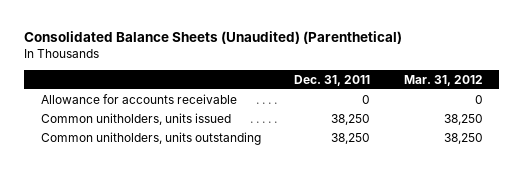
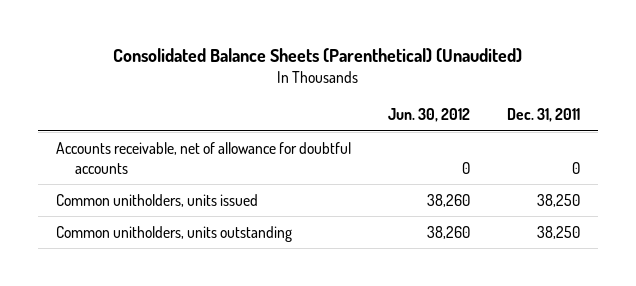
[23,31,402,45] Consolidated Balance Sheets (Unaudited) (Parenthetical) -> [113,48,523,64] Consolidated Balance Sheets (Parenthetical) (Unaudited)
[403,74,483,86] Mar. 31, 2012 -> none
none -> [388,108,471,123] Jun. 30, 2012
[40,93,237,104] Allowance for accounts receivable -> [56,141,352,174] Accounts receivable, net of allowance for doubtful accounts

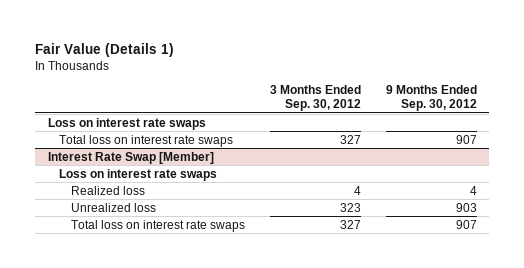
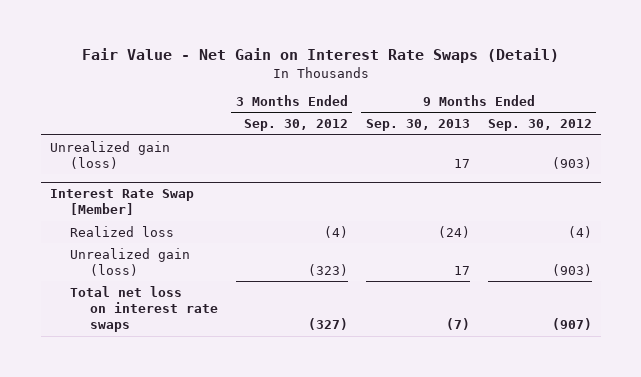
[35,42,175,57] Fair Value (Details 1) -> [81,48,559,64] Fair Value - Net Gain on Interest Rate Swaps (Detail)
none -> [365,119,470,132] Sep. 30, 2013
[47,117,206,130] Loss on interest rate swaps -> none
[59,134,234,147] Total loss on interest rate swaps -> none
none -> [49,140,170,169] Unrealized gain (loss)
[59,168,218,181] Loss on interest rate swaps -> none
[353,185,361,195] 4 -> [323,225,348,238] (4)
[469,185,477,195] 4 -> [567,225,592,238] (4)
[70,202,156,212] Unrealized loss -> [69,247,190,276] Unrealized gain (loss)
[339,202,361,212] 323 -> [307,263,348,276] (323)
[455,202,477,212] 903 -> [551,263,592,276] (903)
[70,219,245,232] Total loss on interest rate swaps -> [69,285,218,333] Total net loss on interest rate swaps
[339,219,361,229] 327 -> [307,318,348,331] (327)
[455,219,477,229] 907 -> [551,318,592,331] (907)

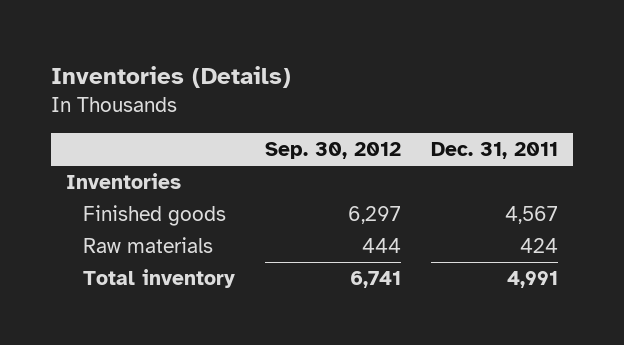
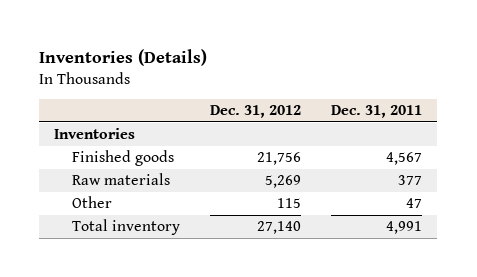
[265,142,402,160] Sep. 30, 2012 -> none
none -> [210,105,302,119] Dec. 31, 2012
[520,238,559,254] 424 -> [398,175,423,186] 377
none -> [71,196,112,209] Other

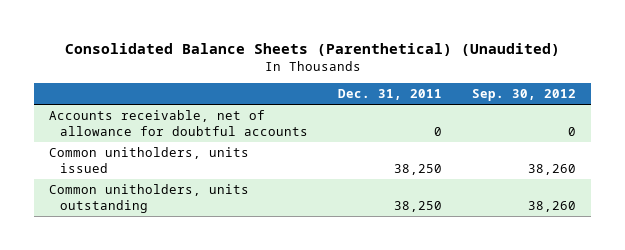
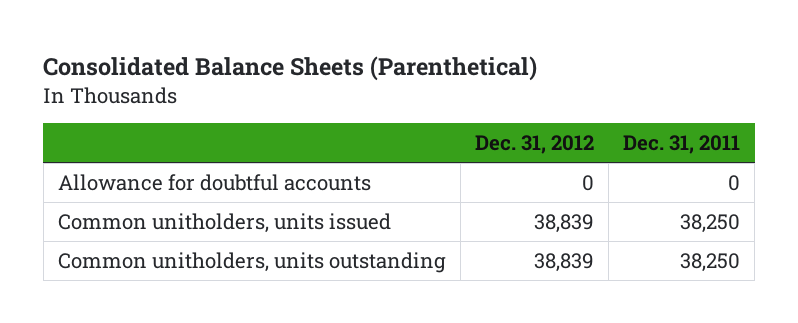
[64,42,560,56] Consolidated Balance Sheets (Parenthetical) (Unaudited) -> [43,56,538,82] Consolidated Balance Sheets (Parenthetical)
[472,89,577,102] Sep. 30, 2012 -> none
none -> [475,135,595,155] Dec. 31, 2012
[49,110,308,136] Accounts receivable, net of allowance for doubtful accounts -> [57,173,371,191] Allowance for doubtful accounts

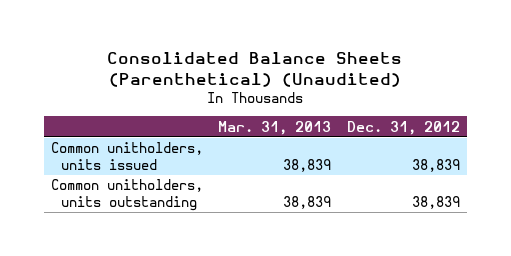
[43,56,538,82] Consolidated Balance Sheets (Parenthetical) -> [107,52,403,88] Consolidated Balance Sheets (Parenthetical) (Unaudited)
[623,135,741,155] Dec. 31, 2011 -> none
none -> [218,120,332,135] Mar. 31, 2013
[57,173,371,191] Allowance for doubtful accounts -> none

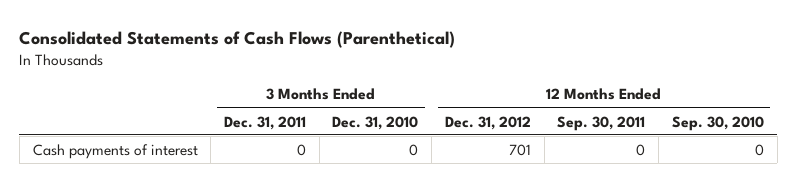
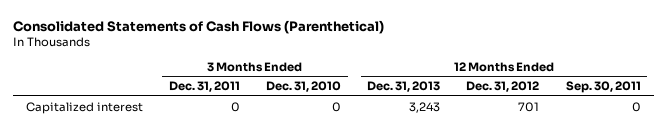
[671,115,764,131] Sep. 30, 2010 -> none
none -> [367,81,441,93] Dec. 31, 2013
[32,143,198,159] Cash payments of interest -> [25,101,143,114] Capitalized interest

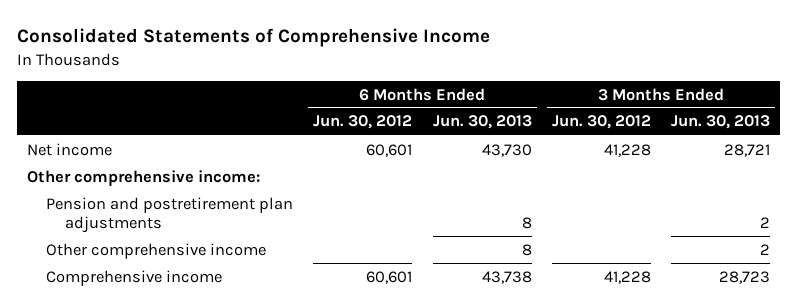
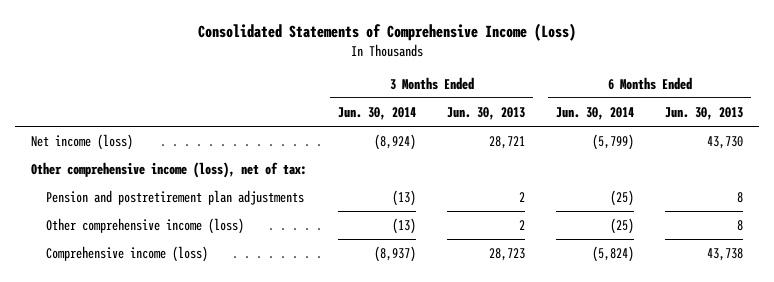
[16,28,490,48] Consolidated Statements of Comprehensive Income -> [198,22,577,41] Consolidated Statements of Comprehensive Income (Loss)
[313,115,413,130] Jun. 30, 2012 -> none
[551,115,651,130] Jun. 30, 2012 -> none
none -> [337,106,416,120] Jun. 30, 2014
none -> [556,106,635,120] Jun. 30, 2014
[26,142,112,156] Net income -> [30,133,133,150] Net income (loss)
[26,169,260,186] Other comprehensive income: -> [30,161,307,178] Other comprehensive income (loss), net of tax:
[46,242,267,259] Other comprehensive income -> [45,217,244,234] Other comprehensive income (loss)
[46,269,223,286] Comprehensive income -> [45,245,208,262] Comprehensive income (loss)

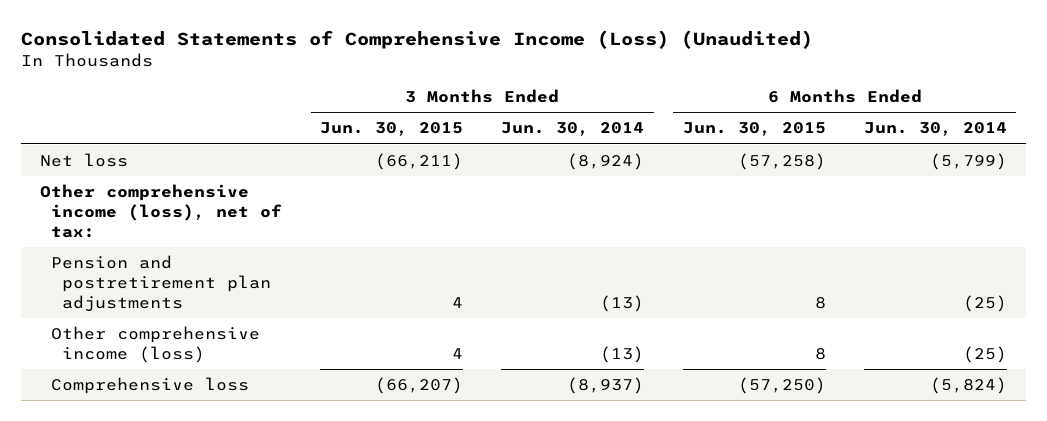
[198,22,577,41] Consolidated Statements of Comprehensive Income (Loss) -> [20,29,813,49] Consolidated Statements of Comprehensive Income (Loss) (Unaudited)
[447,106,526,120] Jun. 30, 2013 -> none
[665,106,744,120] Jun. 30, 2013 -> none
none -> [320,122,464,137] Jun. 30, 2015
none -> [682,122,826,137] Jun. 30, 2015
[30,133,133,150] Net income (loss) -> [39,153,128,168] Net loss
[45,245,208,262] Comprehensive income (loss) -> [50,377,249,395] Comprehensive loss

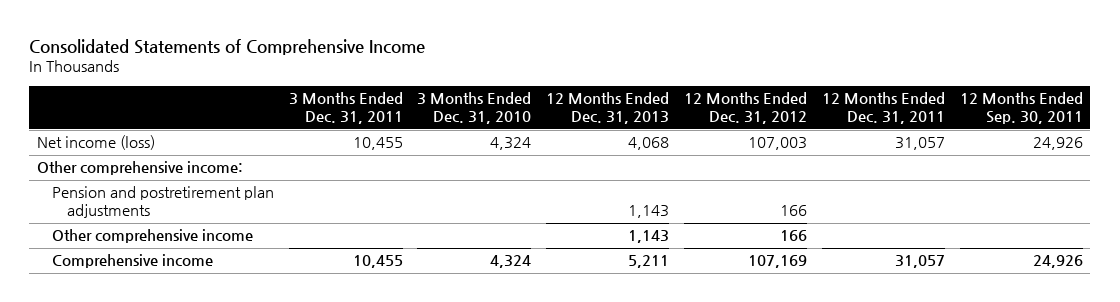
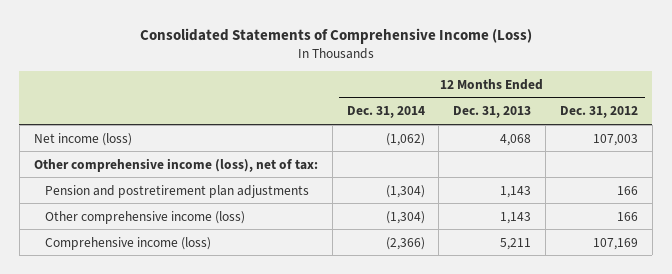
[29,38,426,55] Consolidated Statements of Comprehensive Income -> [139,28,532,45] Consolidated Statements of Comprehensive Income (Loss)
[288,92,403,125] 3 Months Ended Dec. 31, 2011 -> none
[417,92,532,125] 3 Months Ended Dec. 31, 2010 -> none
[821,92,945,125] 12 Months Ended Dec. 31, 2011 -> none
[959,92,1083,125] 12 Months Ended Sep. 30, 2011 -> none
none -> [346,106,425,119] Dec. 31, 2014
[36,161,243,176] Other comprehensive income: -> [33,157,318,172] Other comprehensive income (loss), net of tax:
[51,229,253,244] Other comprehensive income -> [44,210,245,224] Other comprehensive income (loss)
[51,254,213,269] Comprehensive income -> [44,236,211,250] Comprehensive income (loss)

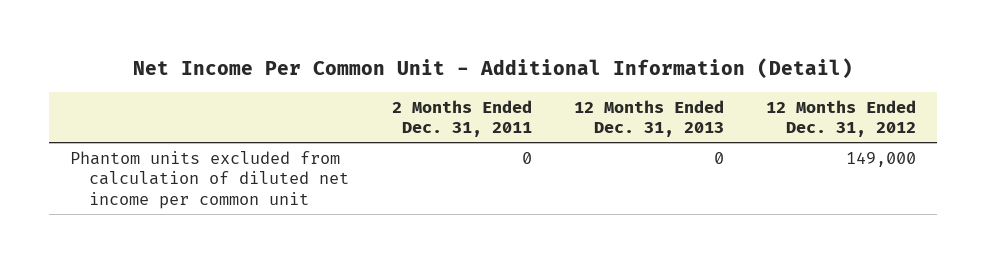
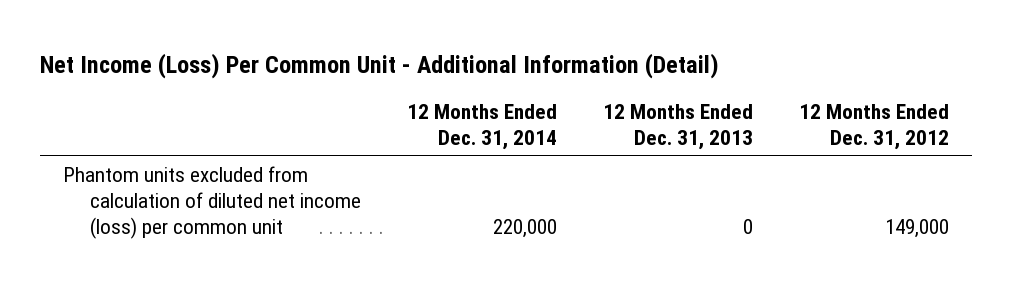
[133,58,854,80] Net Income Per Common Unit - Additional Information (Detail) -> [40,52,720,79] Net Income (Loss) Per Common Unit - Additional Information (Detail)
[391,99,532,138] 2 Months Ended Dec. 31, 2011 -> none
none -> [407,104,558,151] 12 Months Ended Dec. 31, 2014
[70,150,350,210] Phantom units excluded from calculation of diluted net income per common unit -> [63,166,362,240] Phantom units excluded from calculation of diluted net income (loss) per common unit

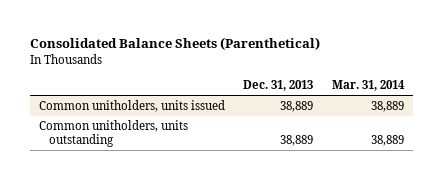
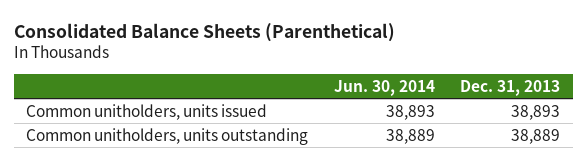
[331,80,405,92] Mar. 31, 2014 -> none
none -> [333,79,435,96] Jun. 30, 2014
[280,101,314,113] 38,889 -> [510,104,560,120] 38,893

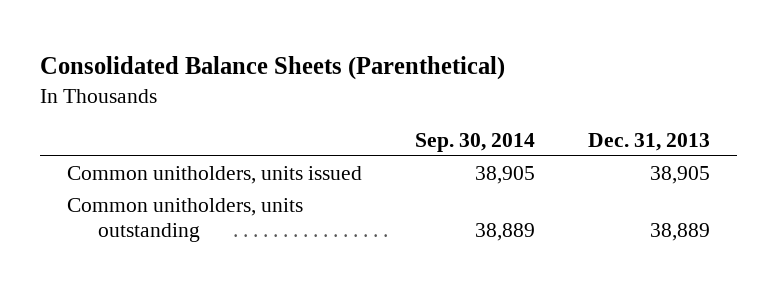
[333,79,435,96] Jun. 30, 2014 -> none
none -> [414,132,535,152] Sep. 30, 2014
[510,104,560,120] 38,893 -> [649,165,710,184] 38,905

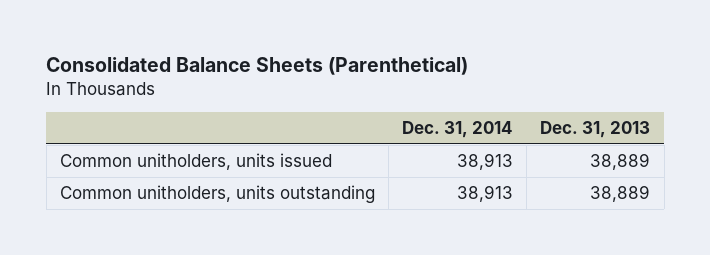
[414,132,535,152] Sep. 30, 2014 -> none
none -> [402,120,514,138] Dec. 31, 2014
[649,165,710,184] 38,905 -> [590,153,651,171] 38,889

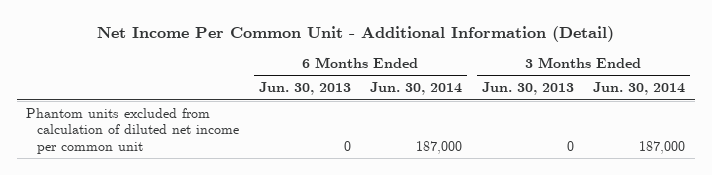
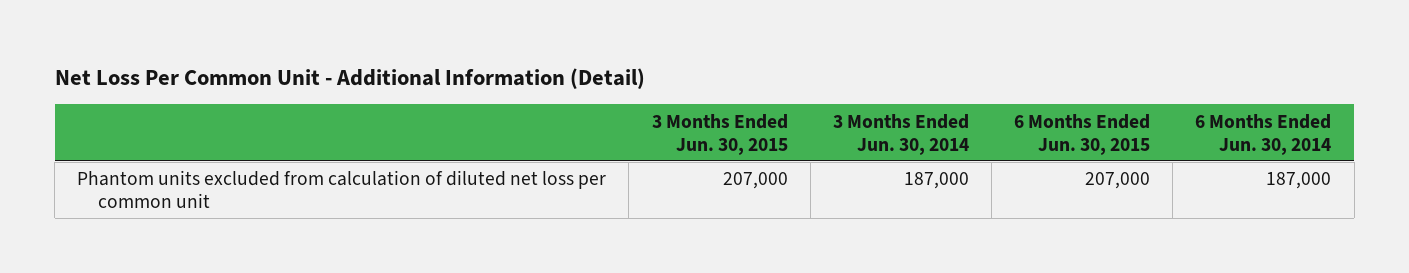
[96,25,614,42] Net Income Per Common Unit - Additional Information (Detail) -> [54,67,645,89] Net Loss Per Common Unit - Additional Information (Detail)
[258,82,351,96] Jun. 30, 2013 -> none
[481,82,574,96] Jun. 30, 2013 -> none
none -> [651,113,788,155] 3 Months Ended Jun. 30, 2015
none -> [1014,113,1151,155] 6 Months Ended Jun. 30, 2015
[26,107,240,154] Phantom units excluded from calculation of diluted net income per common unit -> [77,170,607,209] Phantom units excluded from calculation of diluted net loss per common unit

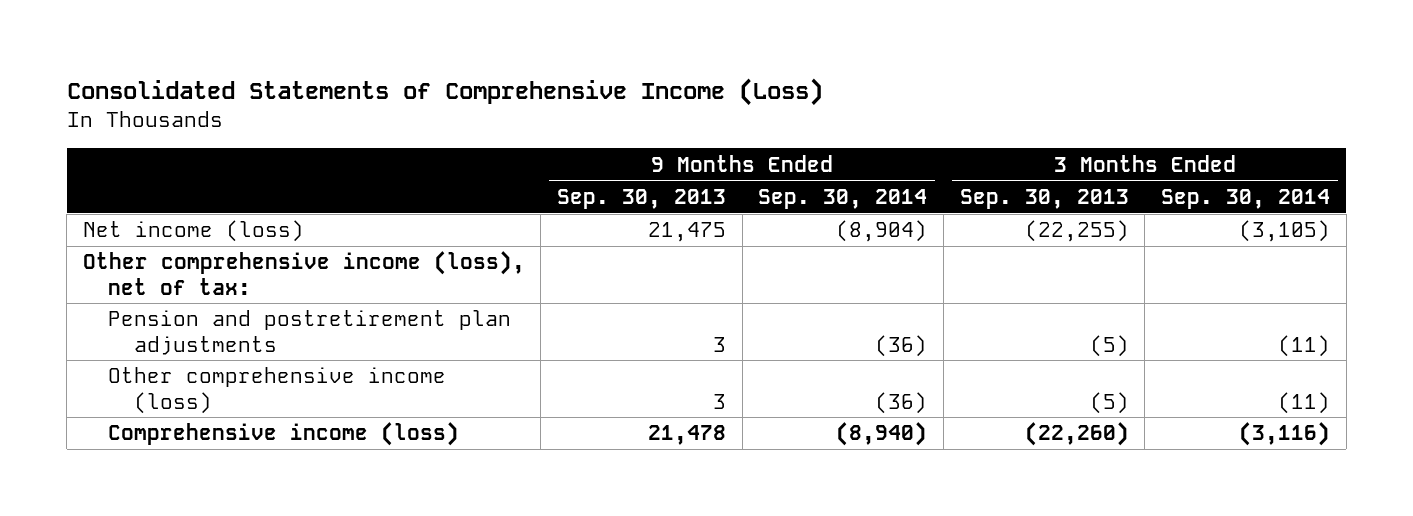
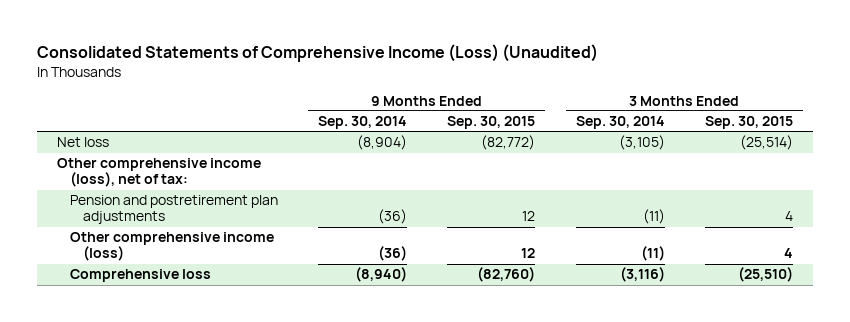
[66,78,823,107] Consolidated Statements of Comprehensive Income (Loss) -> [36,43,598,62] Consolidated Statements of Comprehensive Income (Loss) (Unaudited)
[557,189,727,210] Sep. 30, 2013 -> none
[959,189,1129,210] Sep. 30, 2013 -> none
none -> [447,116,536,130] Sep. 30, 2015
none -> [704,116,793,130] Sep. 30, 2015
[82,220,304,243] Net income (loss) -> [56,137,109,148] Net loss
[108,422,460,447] Comprehensive income (loss) -> [69,269,211,283] Comprehensive loss

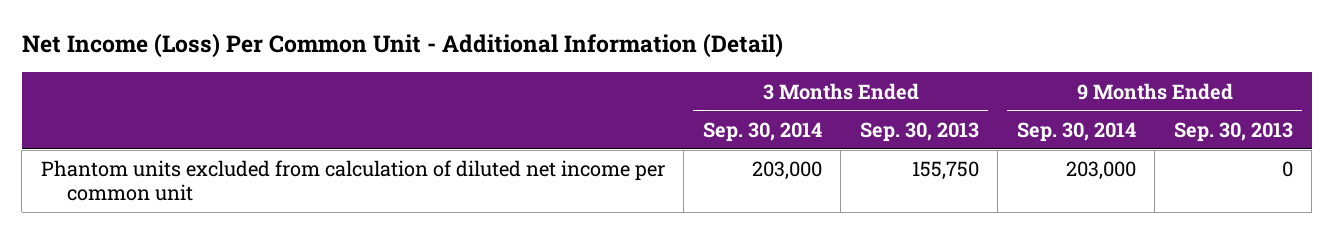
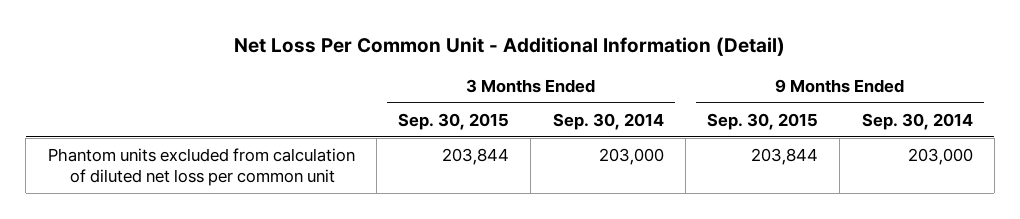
[21,33,783,59] Net Income (Loss) Per Common Unit - Additional Information (Detail) -> [234,36,786,56] Net Loss Per Common Unit - Additional Information (Detail)
[859,121,979,142] Sep. 30, 2013 -> none
[1173,121,1293,142] Sep. 30, 2013 -> none
none -> [398,112,510,130] Sep. 30, 2015
none -> [707,112,819,130] Sep. 30, 2015
[40,160,665,202] Phantom units excluded from calculation of diluted net income per common unit -> [47,148,355,186] Phantom units excluded from calculation of diluted net loss per common unit

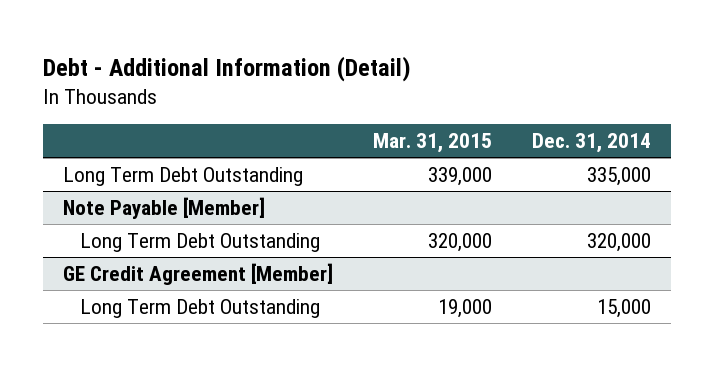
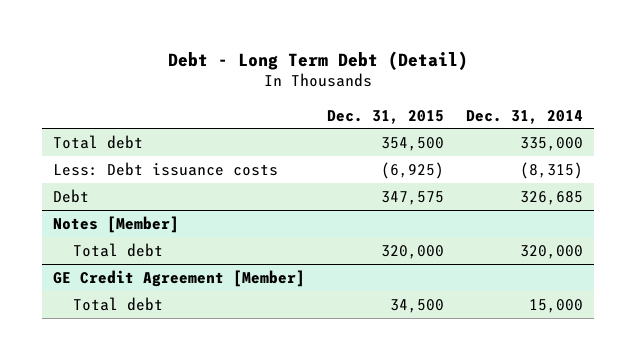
[43,55,412,82] Debt - Additional Information (Detail) -> [167,50,468,70] Debt - Long Term Debt (Detail)
[373,133,493,154] Mar. 31, 2015 -> none
none -> [326,109,444,124] Dec. 31, 2015
[79,232,320,252] Long Term Debt Outstanding -> none
none -> [52,134,143,149] Total debt
none -> [52,161,278,176] Less: Debt issuance costs
[63,166,304,186] Long Term Debt Outstanding -> [52,188,89,203] Debt
[587,166,652,186] 335,000 -> [519,190,583,205] 326,685
[63,196,266,219] Note Payable [Member] -> [52,215,179,233] Notes [Member]
none -> [73,242,164,257] Total debt
[79,298,320,318] Long Term Debt Outstanding -> none
none -> [73,296,164,311] Total debt

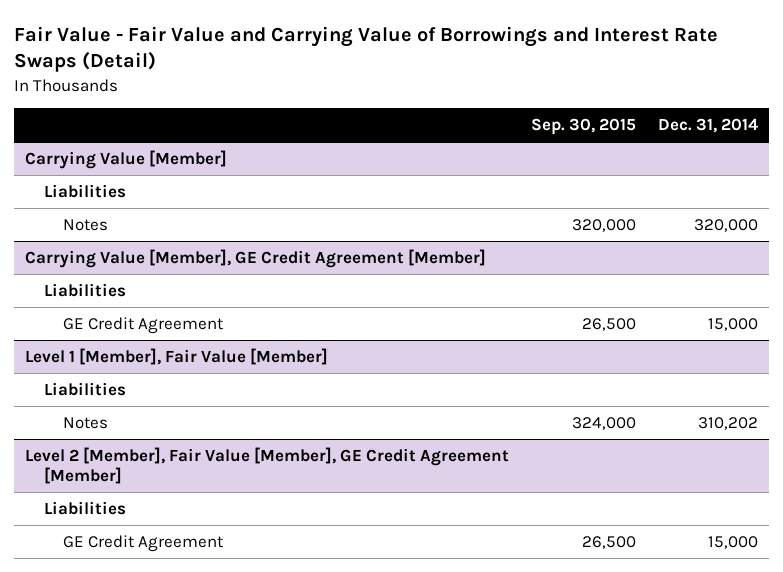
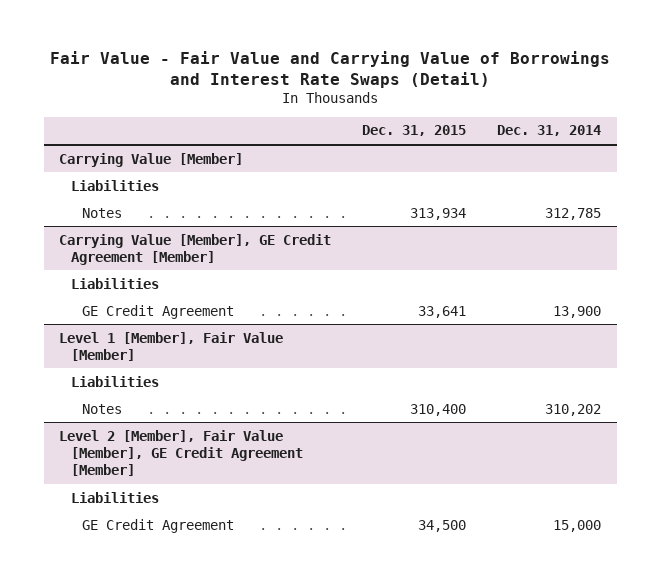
[531,117,637,135] Sep. 30, 2015 -> none
none -> [362,125,467,137] Dec. 31, 2015
[694,219,759,233] 320,000 -> [545,207,602,220] 312,785
[708,318,759,332] 15,000 -> [553,305,602,318] 13,900

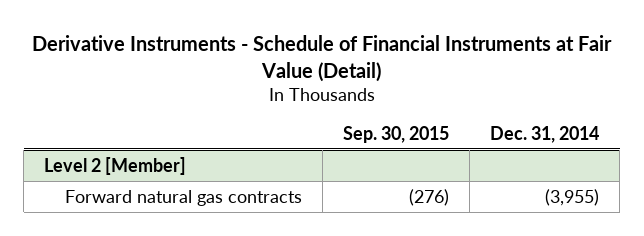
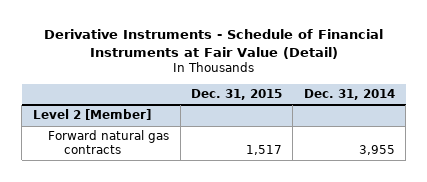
[343,125,450,143] Sep. 30, 2015 -> none
none -> [190,89,282,101] Dec. 31, 2015
[545,188,600,206] (3,955) -> [358,144,395,155] 3,955

